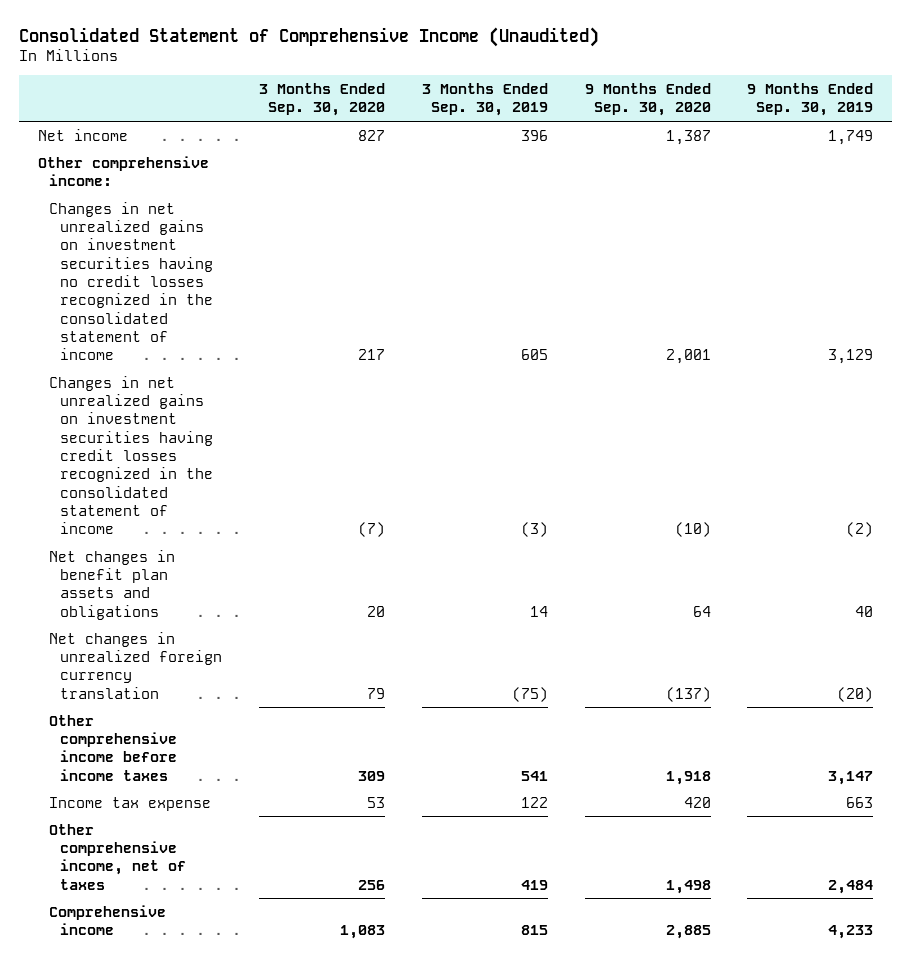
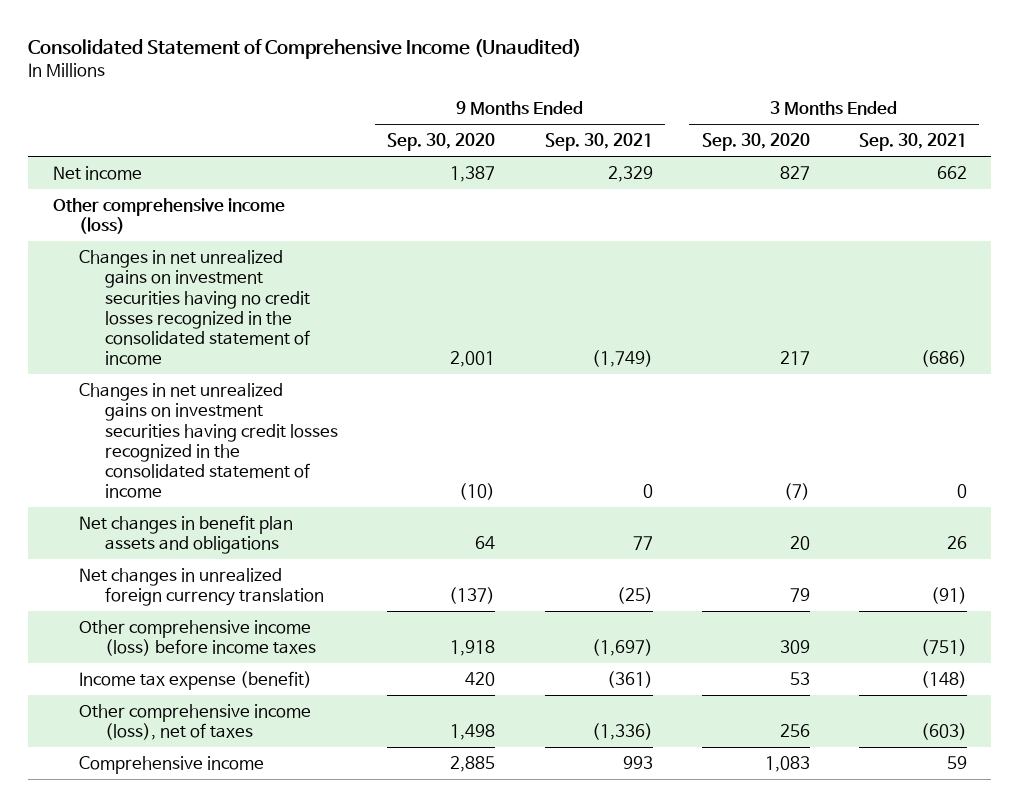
[421,83,548,117] 3 Months Ended Sep. 30, 2019 -> none
[747,83,874,117] 9 Months Ended Sep. 30, 2019 -> none
none -> [544,133,653,152] Sep. 30, 2021
none -> [858,133,967,152] Sep. 30, 2021
[37,155,209,187] Other comprehensive income: -> [52,197,285,235] Other comprehensive income (loss)
[49,714,178,781] Other comprehensive income before income taxes -> [78,619,317,657] Other comprehensive income (loss) before income taxes
[49,796,212,811] Income tax expense -> [78,670,312,690] Income tax expense (benefit)
[49,823,187,890] Other comprehensive income, net of taxes -> [78,703,311,741] Other comprehensive income (loss), net of taxes

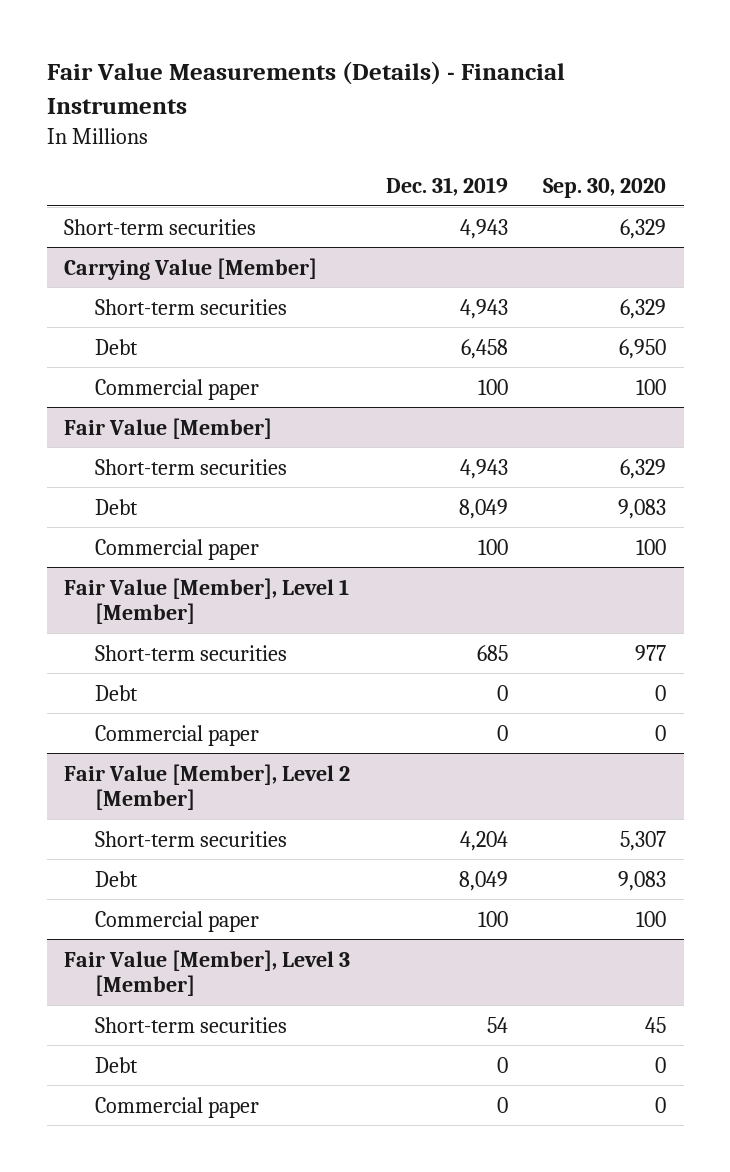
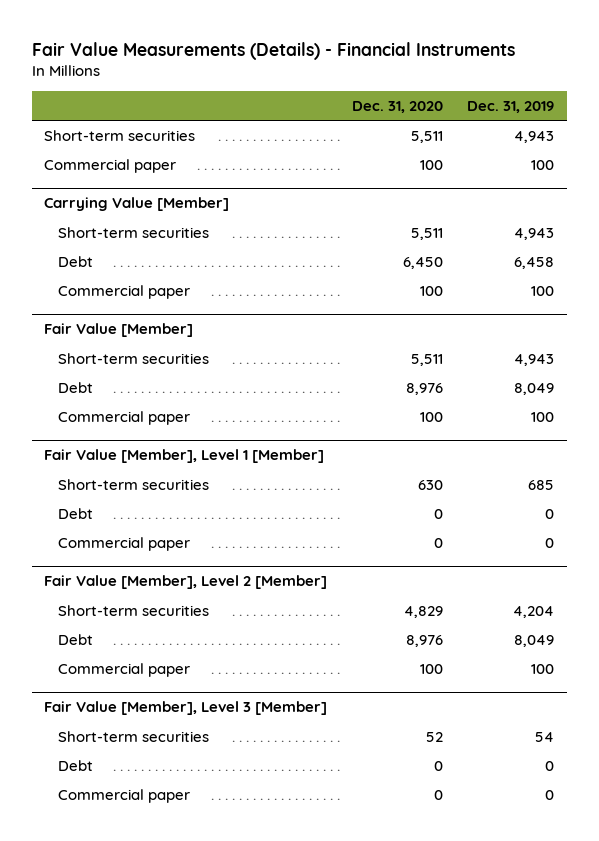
[542,177,666,198] Sep. 30, 2020 -> none
none -> [351,101,443,114] Dec. 31, 2020
none -> [44,158,177,173] Commercial paper

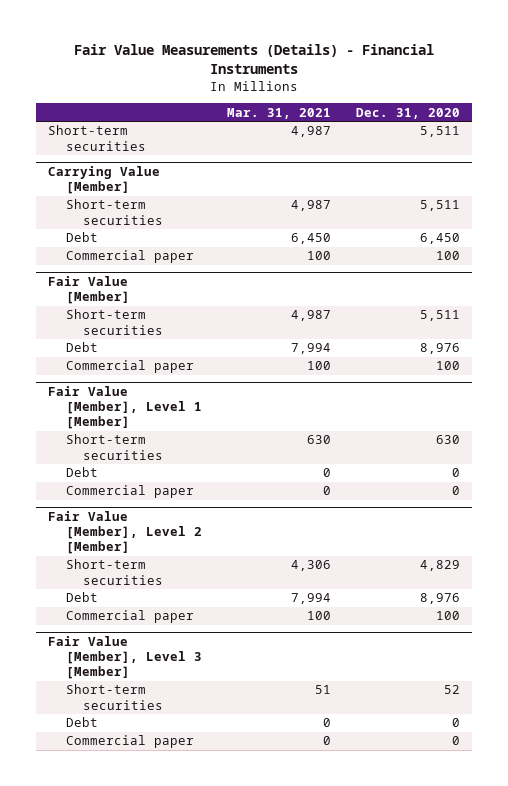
[467,101,555,114] Dec. 31, 2019 -> none
none -> [226,107,331,119] Mar. 31, 2021
[44,158,177,173] Commercial paper -> none

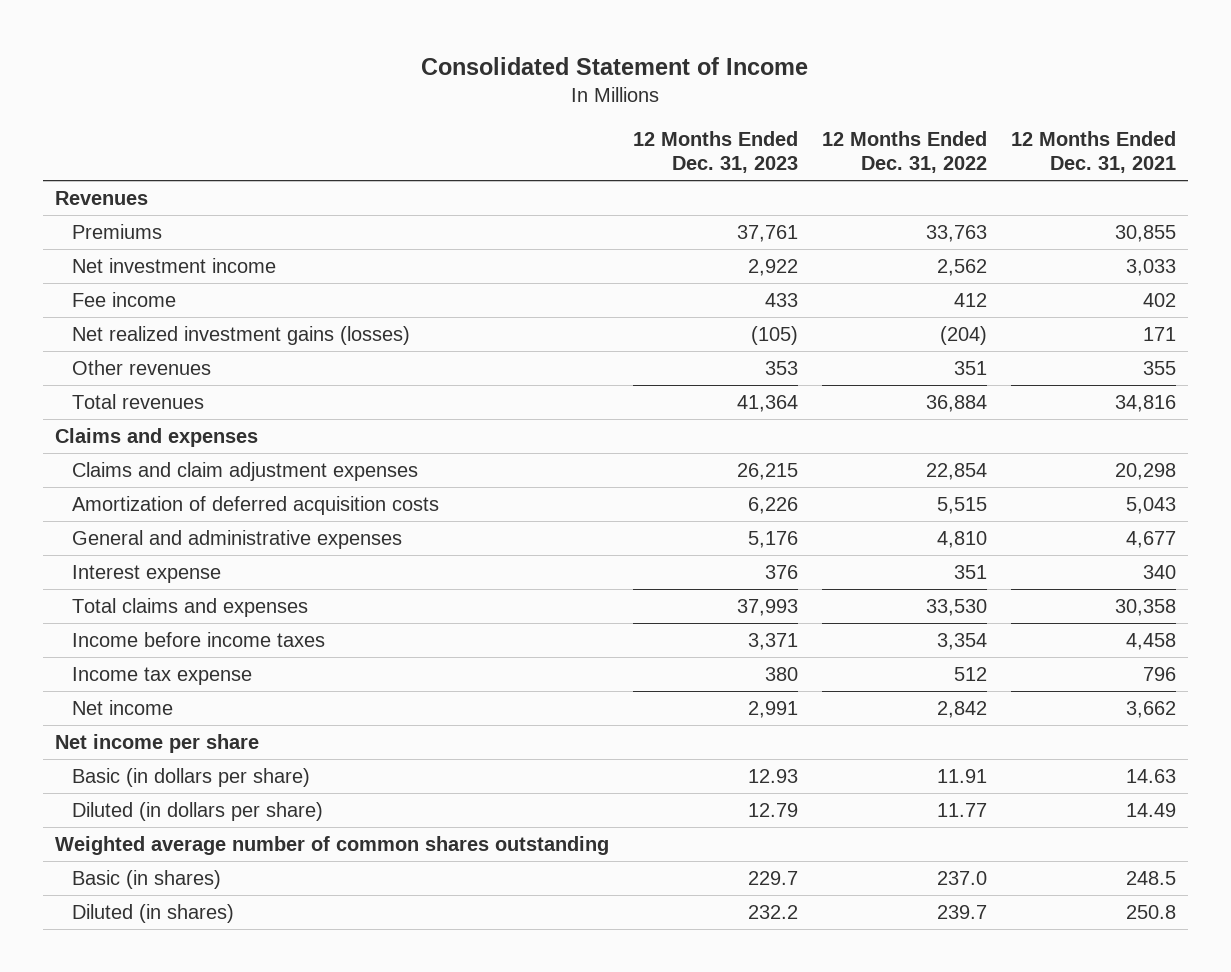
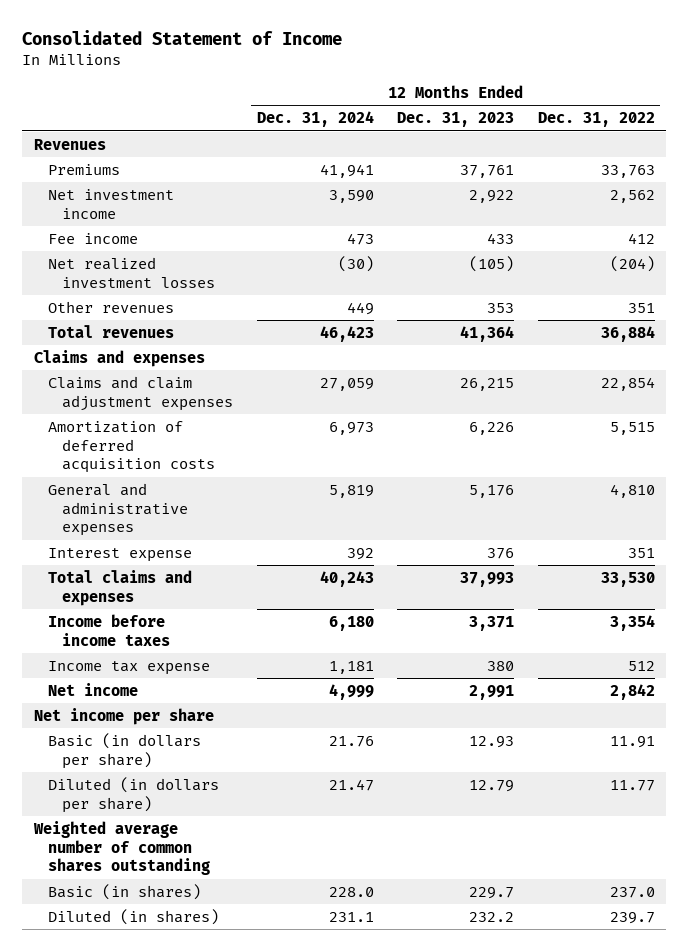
[1010,131,1176,173] 12 Months Ended Dec. 31, 2021 -> none
none -> [256,111,374,128] Dec. 31, 2024
[72,326,411,346] Net realized investment gains (losses) -> [48,256,216,288] Net realized investment losses

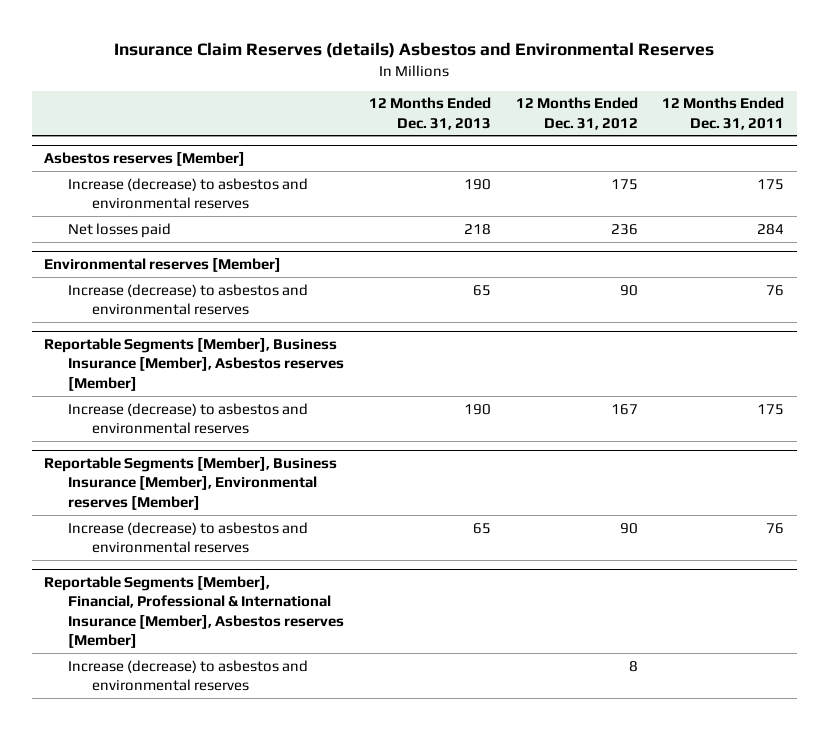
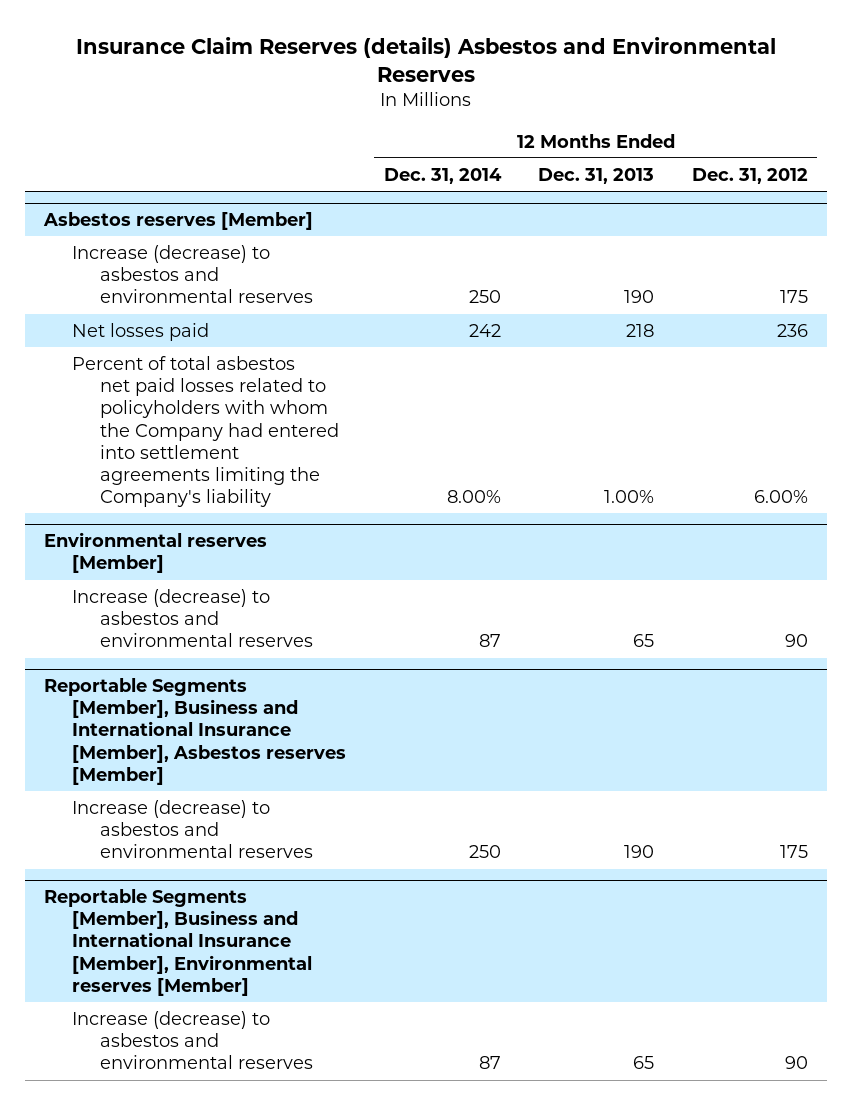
[662,97,785,130] 12 Months Ended Dec. 31, 2011 -> none
none -> [383,167,502,184] Dec. 31, 2014
none -> [71,356,339,508] Percent of total asbestos net paid losses related to policyholders with whom the Company had entered into settlement agreements limiting the Company's liability
[44,337,344,391] Reportable Segments [Member], Business Insurance [Member], Asbestos reserves [Member] -> [44,678,346,785] Reportable Segments [Member], Business and International Insurance [Member], Asbestos reserves [Member]
[610,403,638,415] 167 -> [779,845,808,859] 175
[44,456,338,510] Reportable Segments [Member], Business Insurance [Member], Environmental reserves [Member] -> [44,889,312,996] Reportable Segments [Member], Business and International Insurance [Member], Environmental reserves [Member]
[44,575,344,648] Reportable Segments [Member], Financial, Professional & International Insurance [Member], Asbestos reserves [Member] -> none
[67,659,308,691] Increase (decrease) to asbestos and environmental reserves -> none

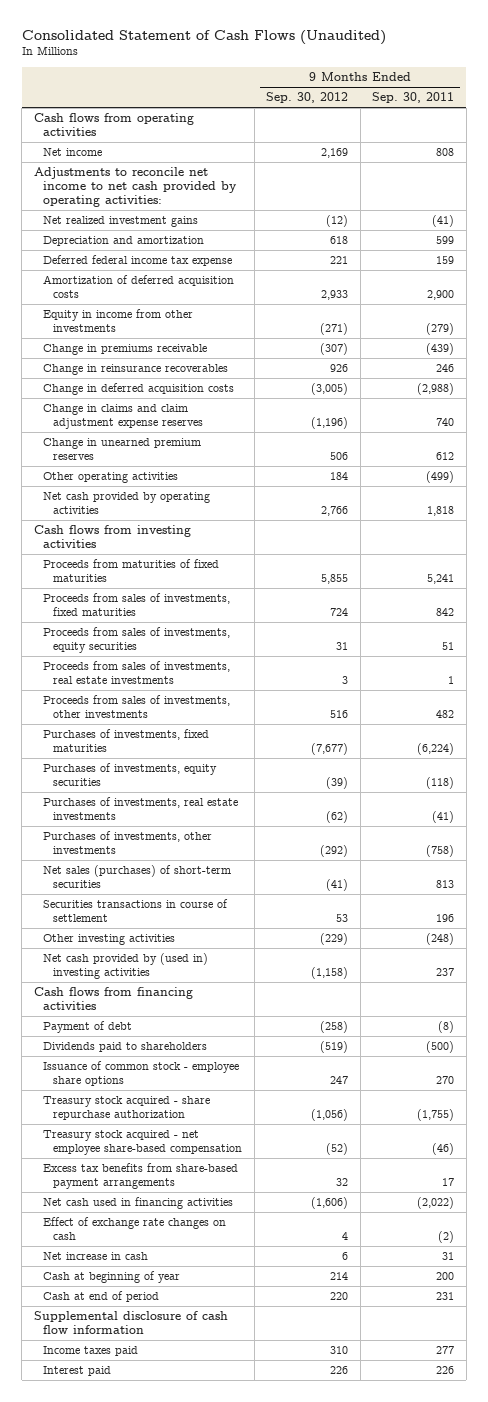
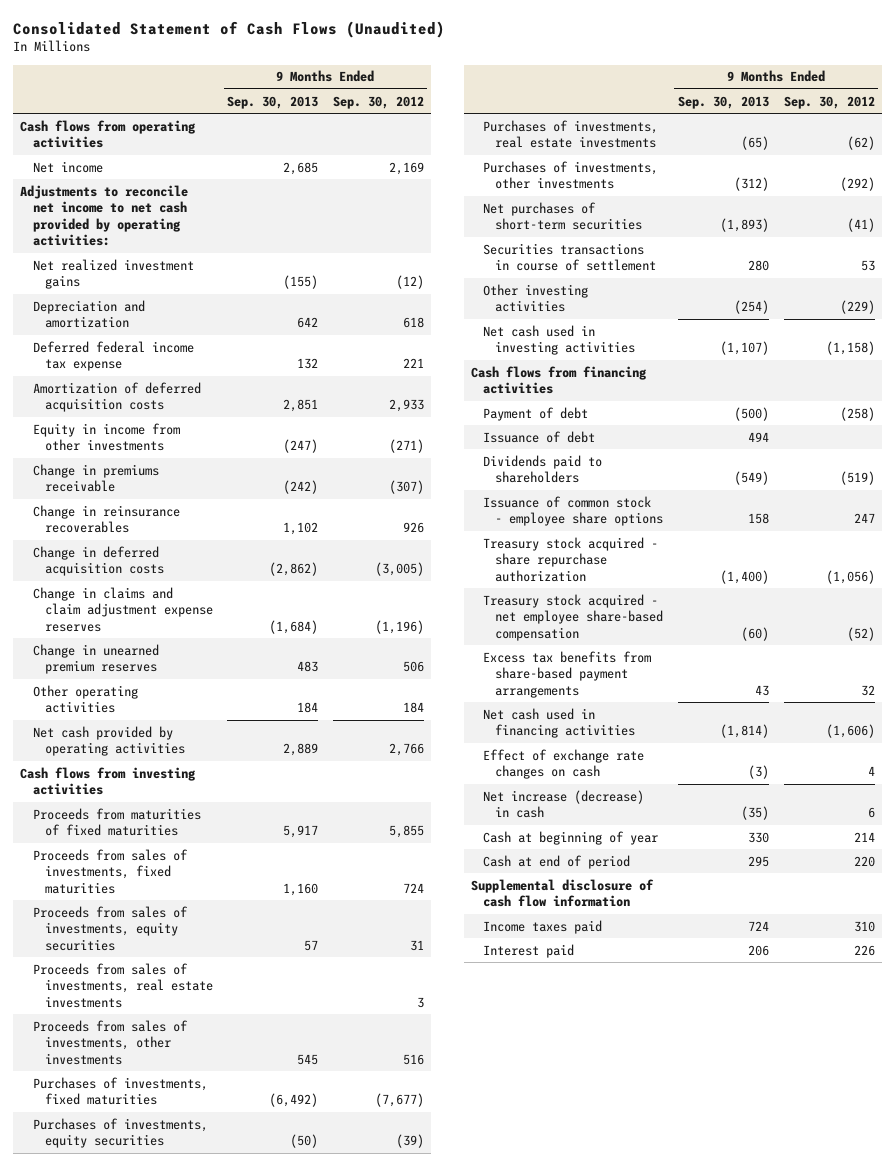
[372,92,455,104] Sep. 30, 2011 -> none
none -> [227,95,319,109] Sep. 30, 2013
[43,865,232,888] Net sales (purchases) of short-term securities -> [483,201,643,231] Net purchases of short-term securities
[43,953,209,979] Net cash provided by (used in) investing activities -> [483,324,636,356] Net cash used in investing activities
none -> [483,430,596,443] Issuance of debt
[43,1252,149,1261] Net increase in cash -> [483,789,645,819] Net increase (decrease) in cash

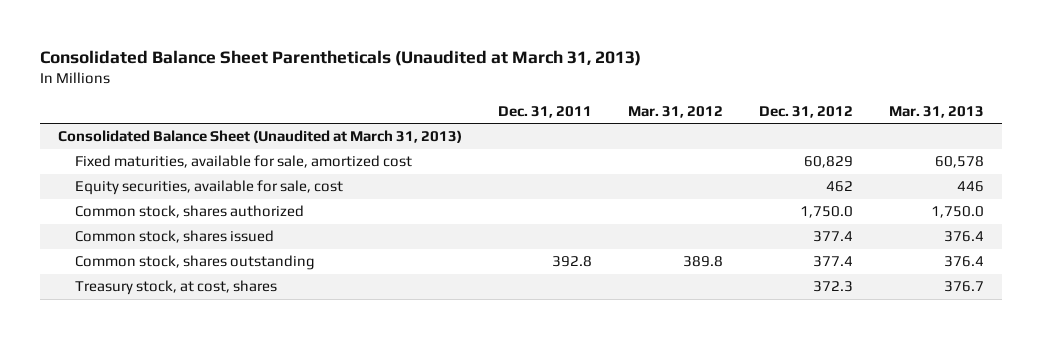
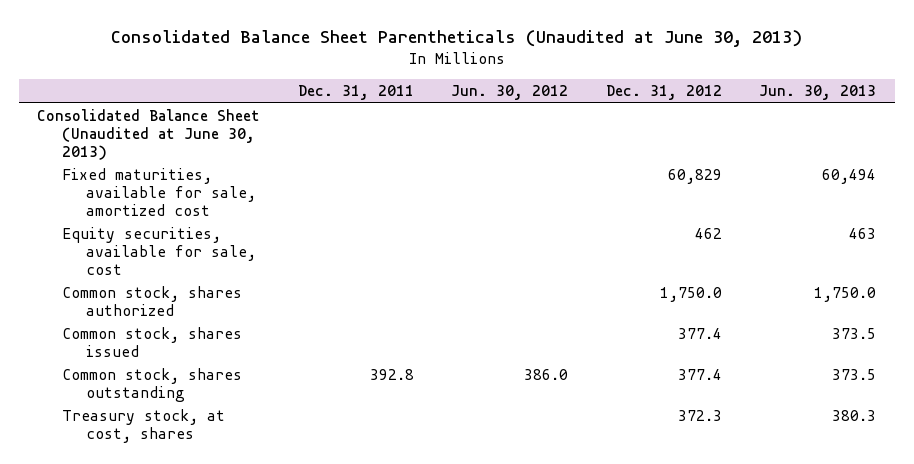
[39,50,641,67] Consolidated Balance Sheet Parentheticals (Unaudited at March 31, 2013) -> [110,29,802,47] Consolidated Balance Sheet Parentheticals (Unaudited at June 30, 2013)
[627,105,723,118] Mar. 31, 2012 -> none
[889,105,985,118] Mar. 31, 2013 -> none
none -> [451,85,569,101] Jun. 30, 2012
none -> [759,85,877,101] Jun. 30, 2013
[57,130,462,144] Consolidated Balance Sheet (Unaudited at March 31, 2013) -> [37,109,261,160] Consolidated Balance Sheet (Unaudited at June 30, 2013)

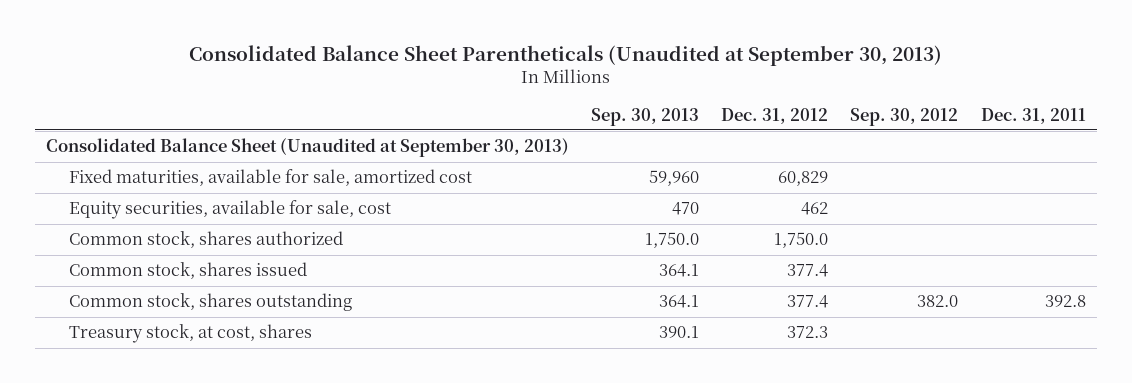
[110,29,802,47] Consolidated Balance Sheet Parentheticals (Unaudited at June 30, 2013) -> [188,44,942,66] Consolidated Balance Sheet Parentheticals (Unaudited at September 30, 2013)
[451,85,569,101] Jun. 30, 2012 -> none
[759,85,877,101] Jun. 30, 2013 -> none
none -> [591,107,700,126] Sep. 30, 2013
none -> [850,107,959,126] Sep. 30, 2012
[37,109,261,160] Consolidated Balance Sheet (Unaudited at June 30, 2013) -> [45,138,569,158] Consolidated Balance Sheet (Unaudited at September 30, 2013)

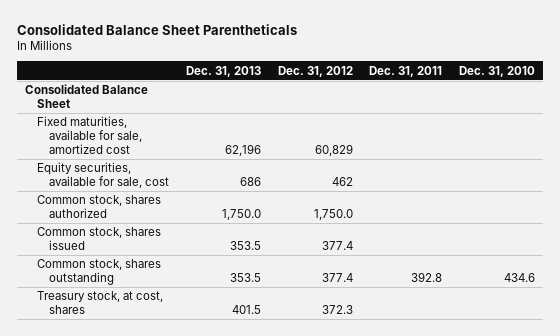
[188,44,942,66] Consolidated Balance Sheet Parentheticals (Unaudited at September 30, 2013) -> [16,23,297,35] Consolidated Balance Sheet Parentheticals
[591,107,700,126] Sep. 30, 2013 -> none
[850,107,959,126] Sep. 30, 2012 -> none
none -> [185,65,261,77] Dec. 31, 2013
none -> [458,65,535,77] Dec. 31, 2010
[45,138,569,158] Consolidated Balance Sheet (Unaudited at September 30, 2013) -> [25,84,149,109] Consolidated Balance Sheet

